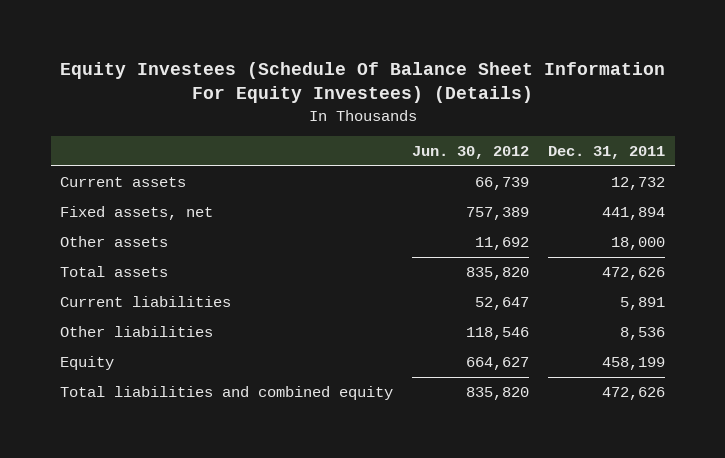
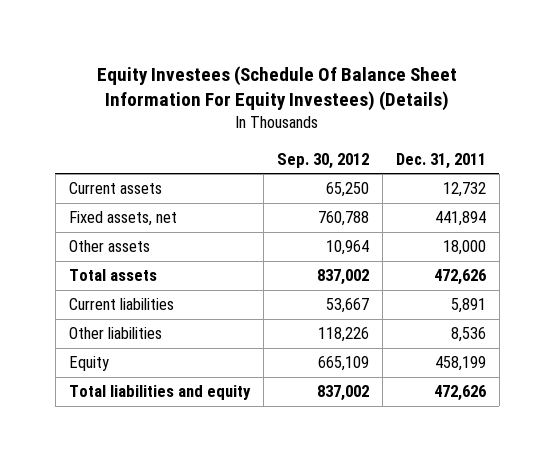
[412,146,530,160] Jun. 30, 2012 -> none
none -> [276,152,369,169] Sep. 30, 2012
[60,385,394,400] Total liabilities and combined equity -> [68,385,251,401] Total liabilities and equity

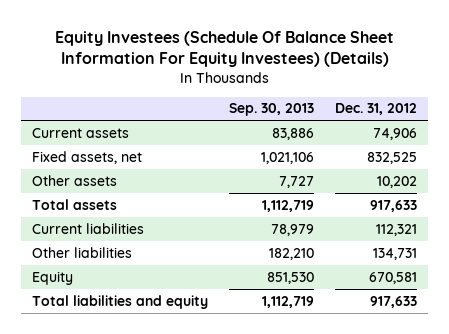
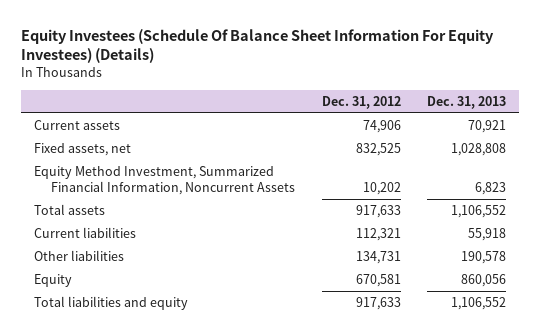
[229,103,315,117] Sep. 30, 2013 -> none
none -> [426,96,506,110] Dec. 31, 2013
[31,174,117,186] Other assets -> [34,166,296,196] Equity Method Investment, Summarized Financial Information, Noncurrent Assets

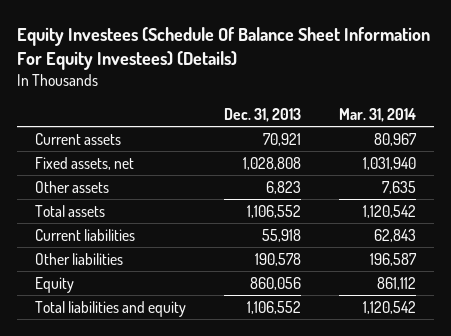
[321,96,401,110] Dec. 31, 2012 -> none
none -> [338,107,416,122] Mar. 31, 2014
[34,166,296,196] Equity Method Investment, Summarized Financial Information, Noncurrent Assets -> [35,180,110,193] Other assets

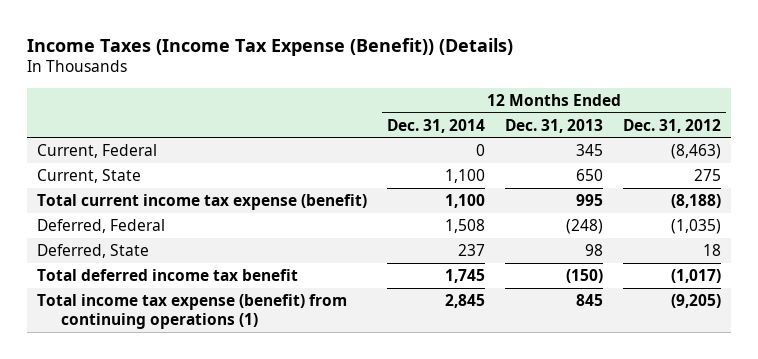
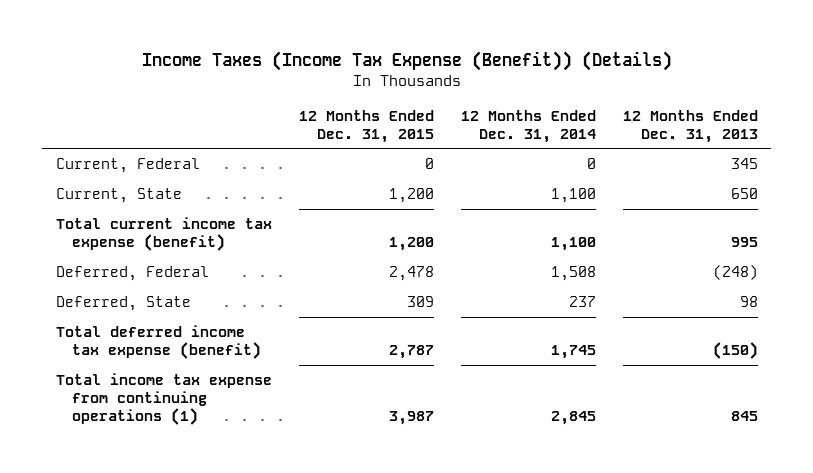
[623,118,722,133] Dec. 31, 2012 -> none
none -> [298,109,434,143] 12 Months Ended Dec. 31, 2015
[37,268,299,281] Total deferred income tax benefit -> [55,325,262,360] Total deferred income tax expense (benefit)
[37,293,348,330] Total income tax expense (benefit) from continuing operations (1) -> [55,373,272,426] Total income tax expense from continuing operations (1)

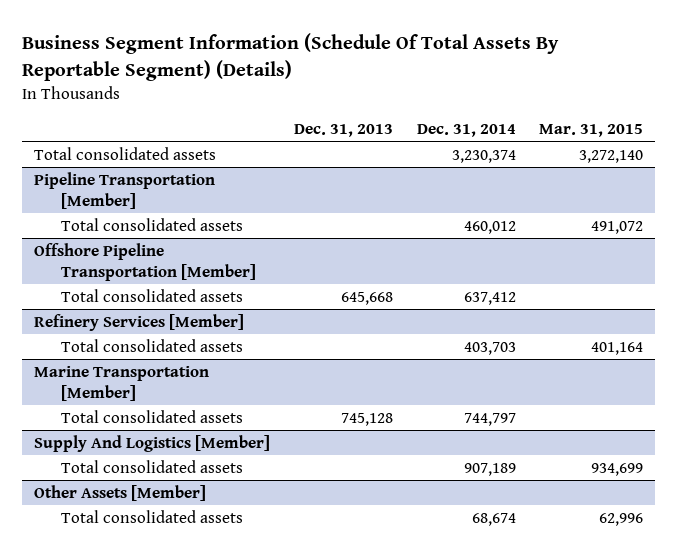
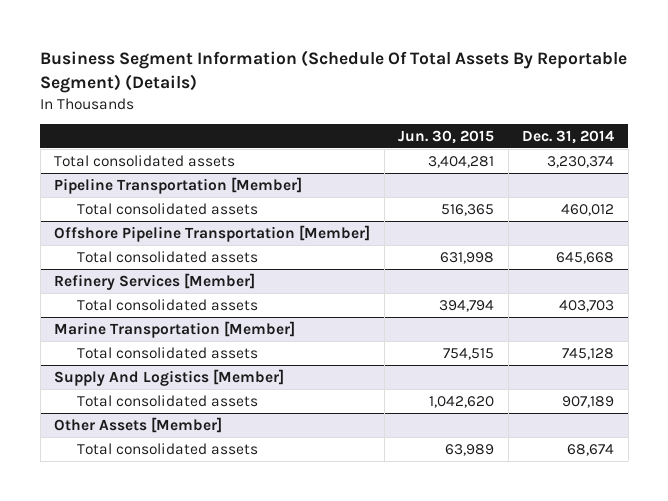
[293,123,393,137] Dec. 31, 2013 -> none
[539,123,644,137] Mar. 31, 2015 -> none
none -> [398,129,495,144] Jun. 30, 2015
[463,291,516,305] 637,412 -> [556,251,615,264] 645,668
[463,412,516,426] 744,797 -> [562,347,615,360] 745,128

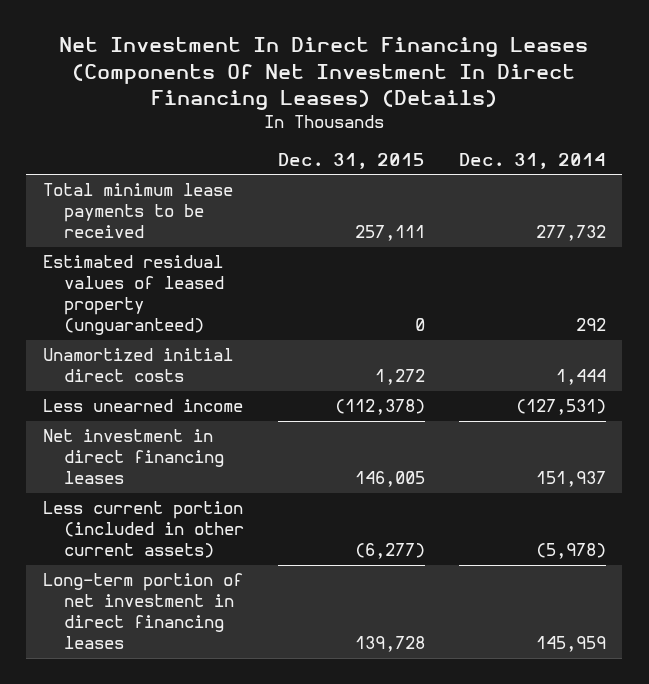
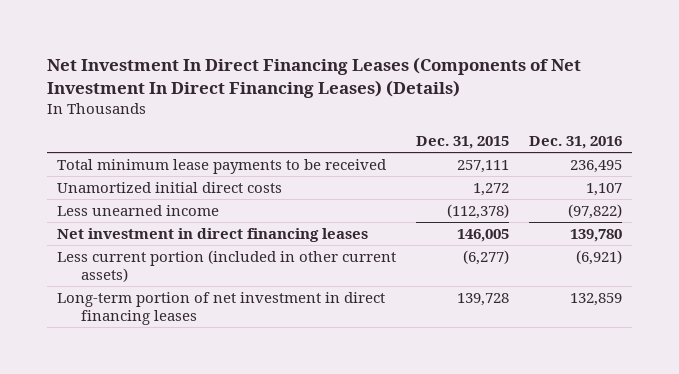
[59,37,589,110] Net Investment In Direct Financing Leases (Components Of Net Investment In Direct Financing Leases) (Details) -> [47,56,582,98] Net Investment In Direct Financing Leases (Components of Net Investment In Direct Financing Leases) (Details)
[458,152,606,169] Dec. 31, 2014 -> none
none -> [528,136,622,150] Dec. 31, 2016
[42,255,225,336] Estimated residual values of leased property (unguaranteed) -> none

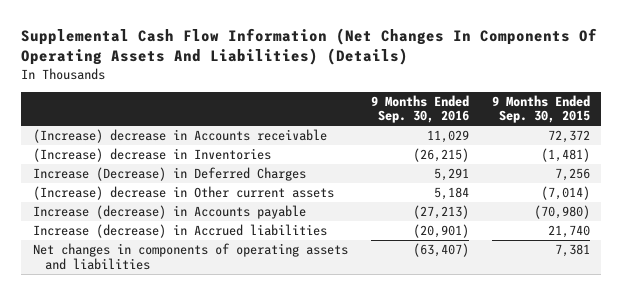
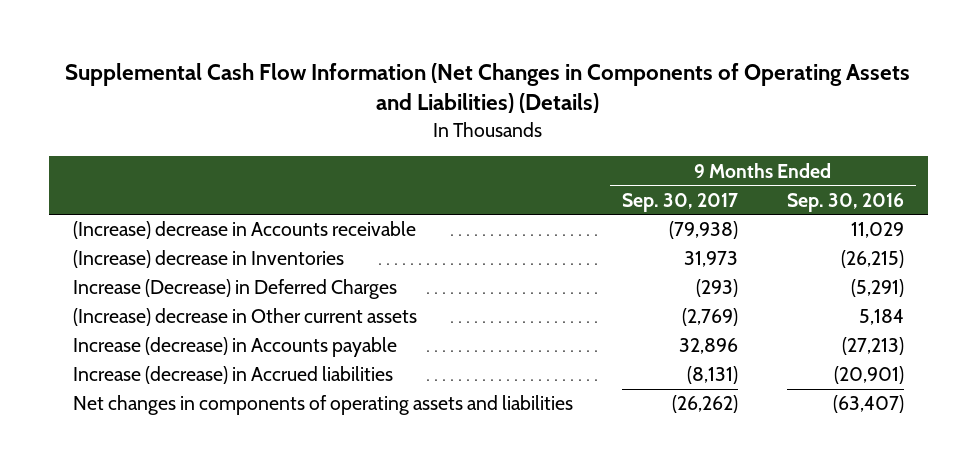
[21,28,598,66] Supplemental Cash Flow Information (Net Changes In Components Of Operating Assets And Liabilities) (Details) -> [65,62,911,114] Supplemental Cash Flow Information (Net Changes in Components of Operating Assets and Liabilities) (Details)
[491,94,590,124] 9 Months Ended Sep. 30, 2015 -> none
none -> [621,192,738,212] Sep. 30, 2017
[433,168,469,182] 5,291 -> [850,279,904,298] (5,291)

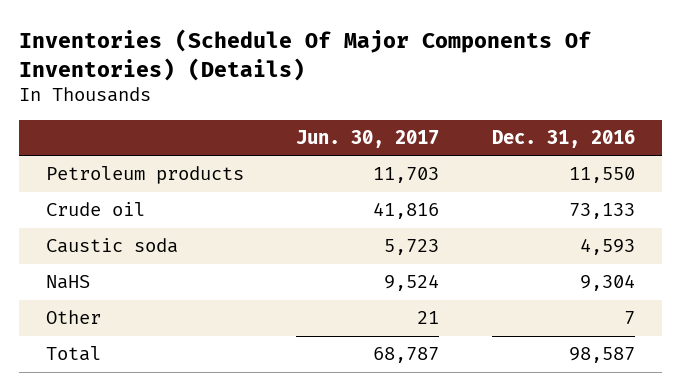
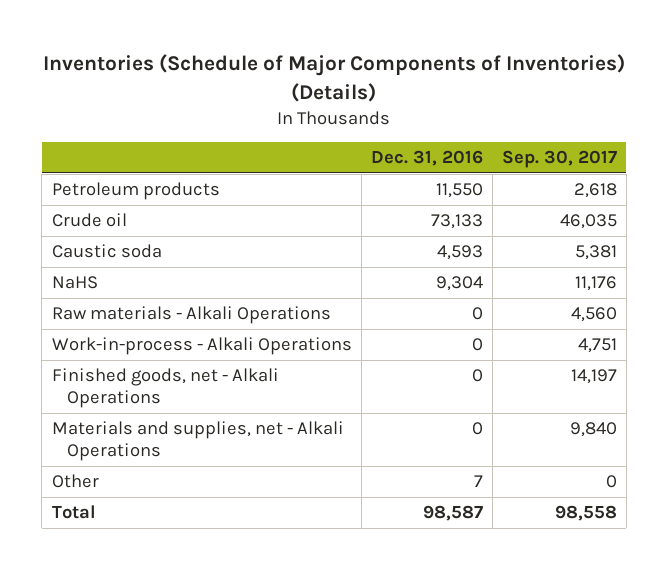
[19,28,592,81] Inventories (Schedule Of Major Components Of Inventories) (Details) -> [43,54,626,102] Inventories (Schedule of Major Components of Inventories) (Details)
[296,130,440,149] Jun. 30, 2017 -> none
none -> [501,150,617,169] Sep. 30, 2017
none -> [51,306,331,325] Raw materials - Alkali Operations
none -> [51,337,352,356] Work-in-process - Alkali Operations
none -> [51,368,279,409] Finished goods, net - Alkali Operations
none -> [51,421,344,462] Materials and supplies, net - Alkali Operations

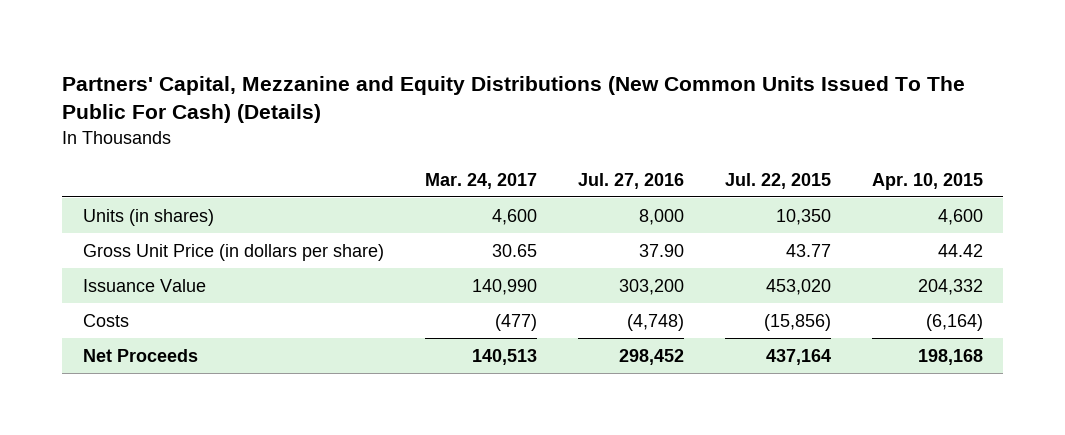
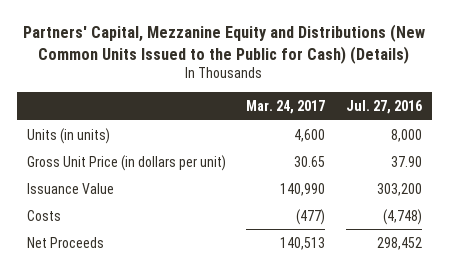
[62,75,966,123] Partners' Capital, Mezzanine and Equity Distributions (New Common Units Issued To The Public For Cash) (Details) -> [23,24,426,64] Partners' Capital, Mezzanine Equity and Distributions (New Common Units Issued to the Public for Cash) (Details)
[724,172,831,189] Jul. 22, 2015 -> none
[871,172,983,190] Apr. 10, 2015 -> none
[82,208,214,226] Units (in shares) -> [26,127,110,144] Units (in units)
[82,243,384,261] Gross Unit Price (in dollars per share) -> [26,154,226,171] Gross Unit Price (in dollars per unit)

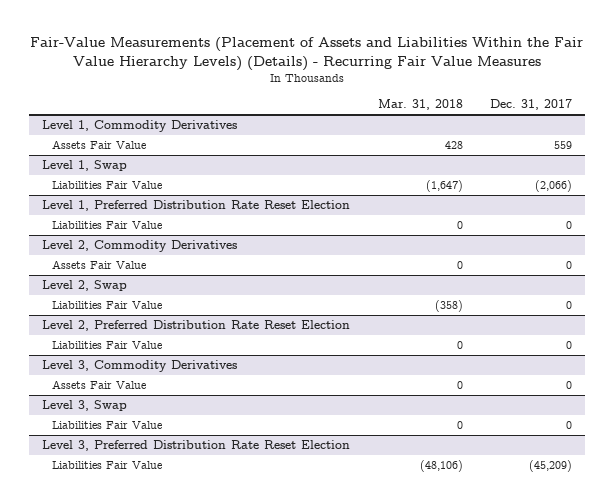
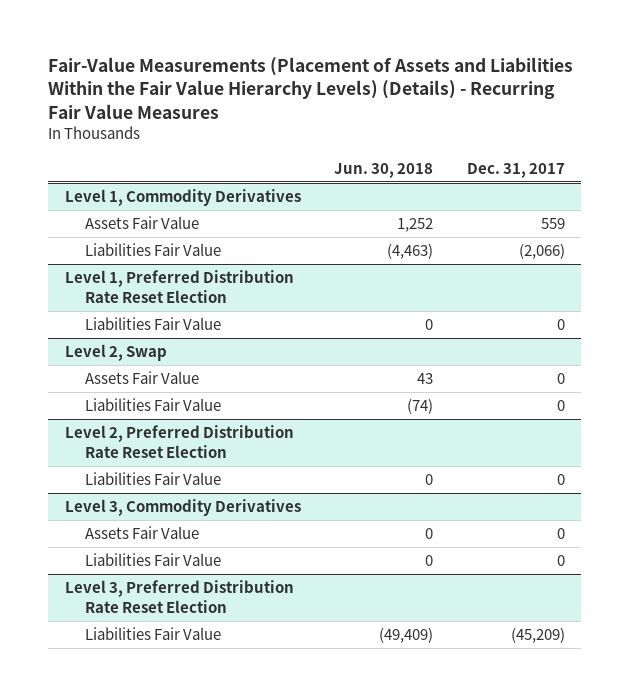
[377,99,463,111] Mar. 31, 2018 -> none
none -> [334,162,434,178] Jun. 30, 2018
[42,160,128,172] Level 1, Swap -> none
[42,240,238,253] Level 2, Commodity Derivatives -> none
[51,260,146,270] Assets Fair Value -> none
none -> [85,371,200,385] Assets Fair Value
[42,400,128,412] Level 3, Swap -> none

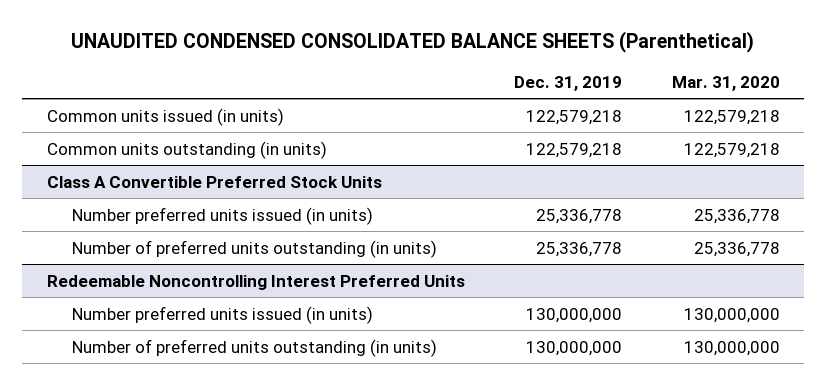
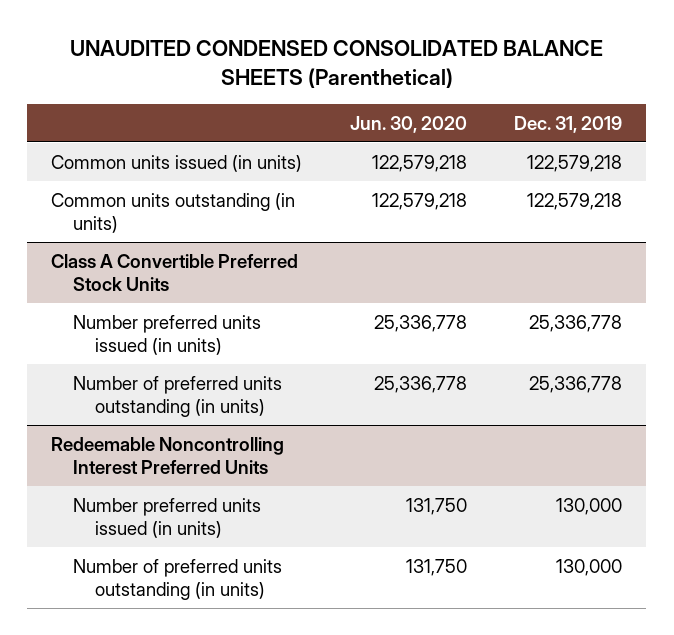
[671,75,780,91] Mar. 31, 2020 -> none
none -> [349,115,467,133] Jun. 30, 2020
[526,307,623,323] 130,000,000 -> [556,497,623,515] 130,000
[526,340,623,356] 130,000,000 -> [556,558,623,576] 130,000

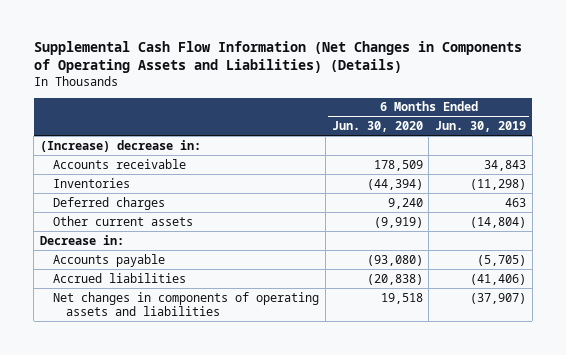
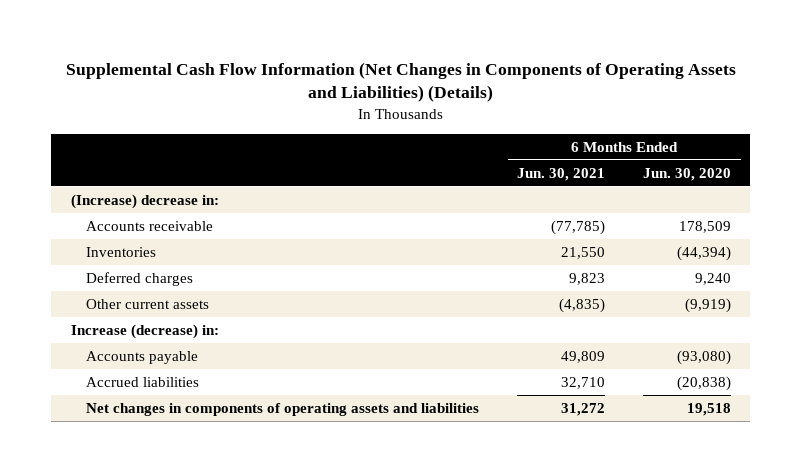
[435,121,527,133] Jun. 30, 2019 -> none
none -> [517,167,606,181] Jun. 30, 2021
[39,234,124,245] Decrease in: -> [70,323,219,339] Increase (decrease) in:

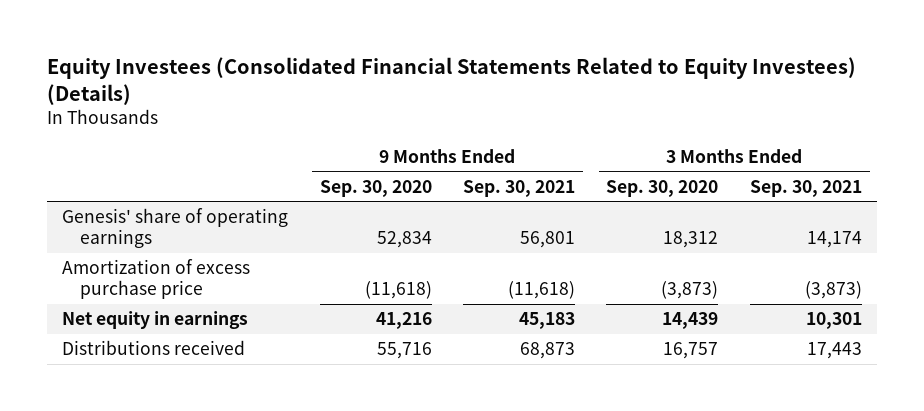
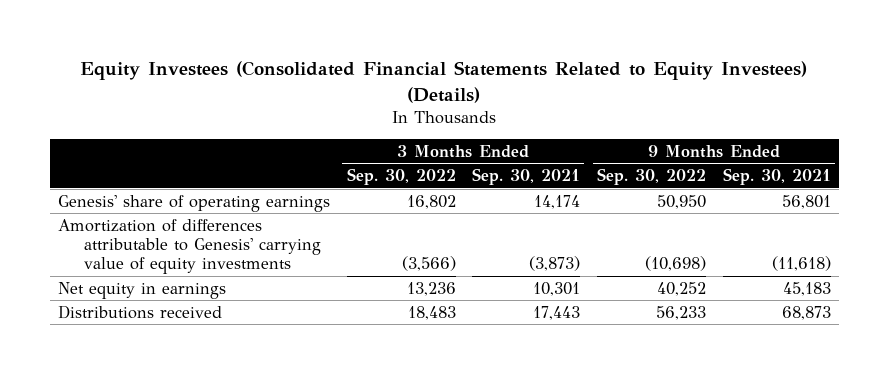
[319,179,432,197] Sep. 30, 2020 -> none
[606,179,719,197] Sep. 30, 2020 -> none
none -> [346,168,456,186] Sep. 30, 2022
none -> [596,168,706,186] Sep. 30, 2022
[62,259,251,300] Amortization of excess purchase price -> [57,218,321,275] Amortization of differences attributable to Genesis' carrying value of equity investments

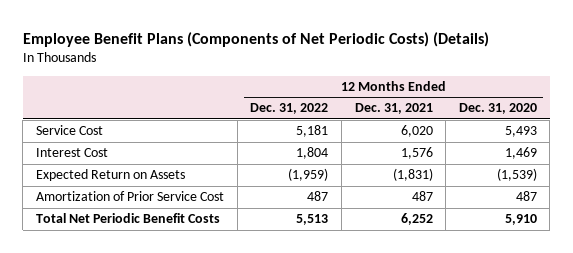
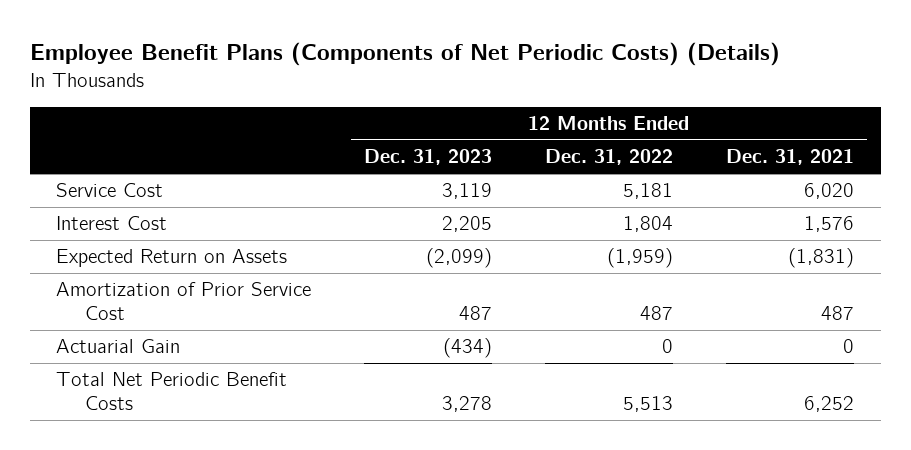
[458,103,537,115] Dec. 31, 2020 -> none
none -> [364,149,493,166] Dec. 31, 2023
none -> [56,339,181,354] Actuarial Gain

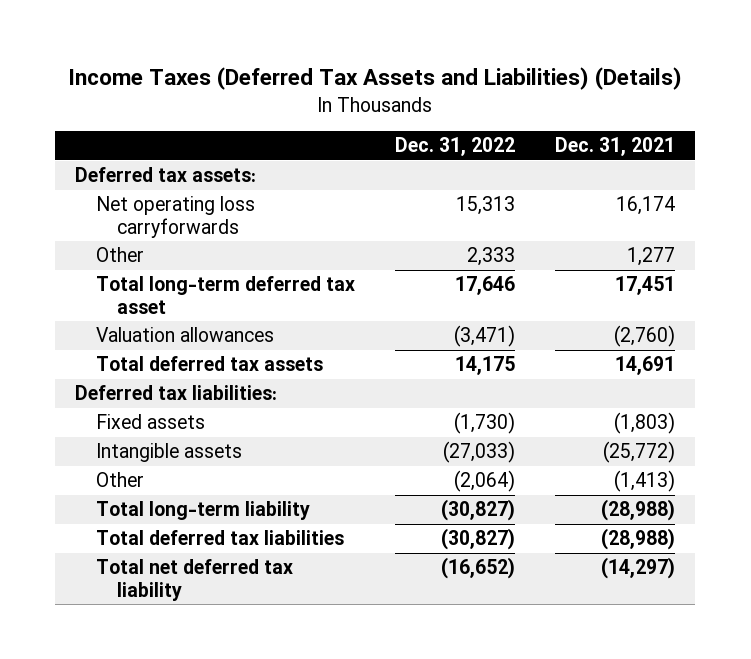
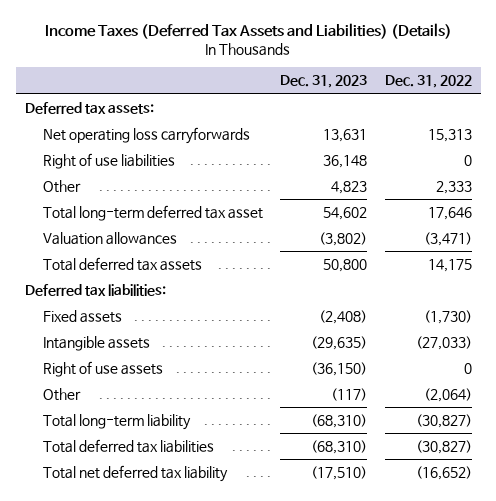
[555,137,676,157] Dec. 31, 2021 -> none
none -> [280,75,368,89] Dec. 31, 2023
none -> [42,152,175,169] Right of use liabilities
none -> [42,360,163,377] Right of use assets

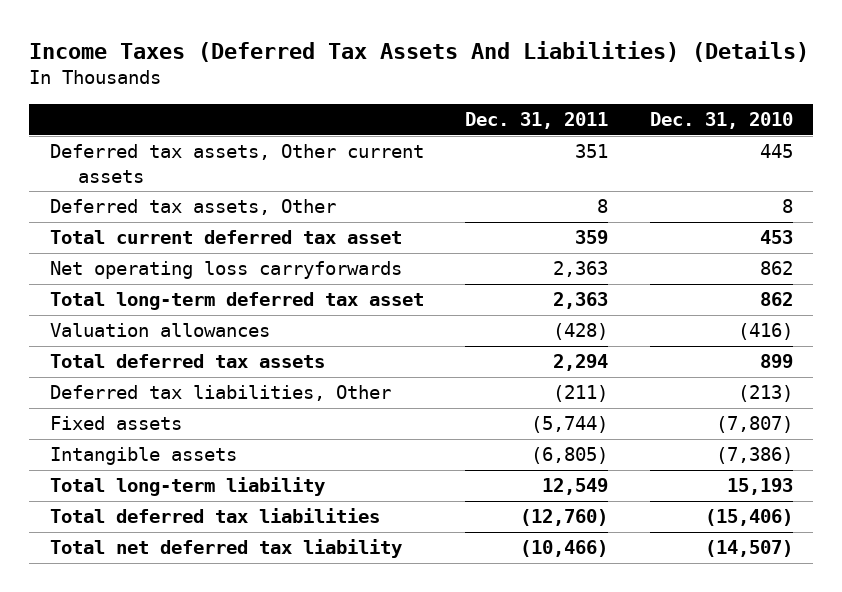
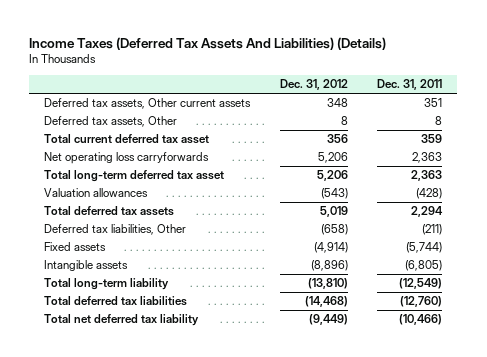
[649,111,793,129] Dec. 31, 2010 -> none
none -> [279,79,348,91] Dec. 31, 2012
[542,478,609,496] 12,549 -> [399,278,443,290] (12,549)

